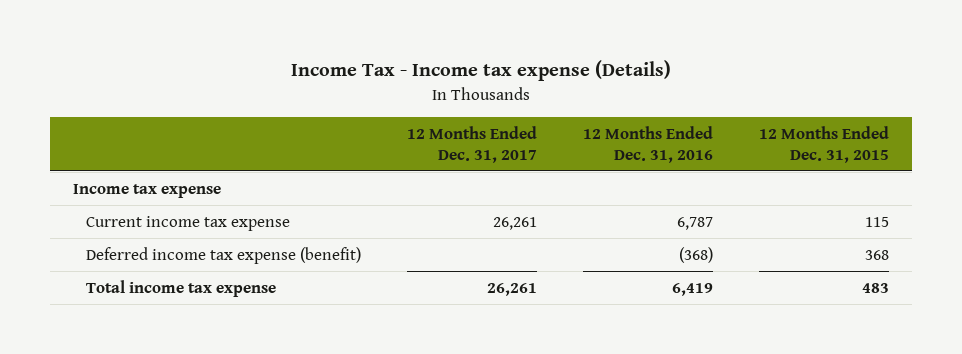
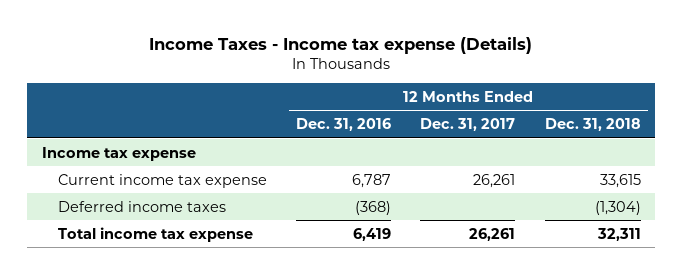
[291,60,672,82] Income Tax - Income tax expense (Details) -> [149,36,533,54] Income Taxes - Income tax expense (Details)
[759,125,890,163] 12 Months Ended Dec. 31, 2015 -> none
none -> [544,117,641,131] Dec. 31, 2018
[85,246,361,264] Deferred income tax expense (benefit) -> [57,200,226,212] Deferred income taxes

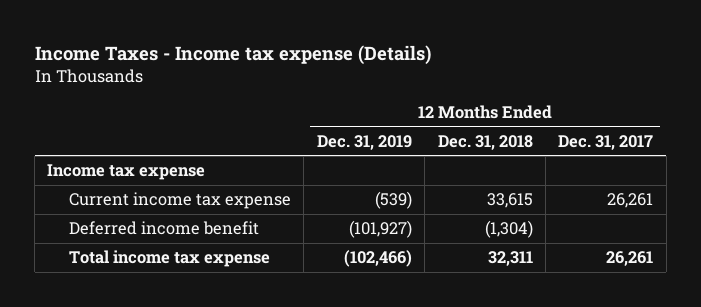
[296,117,392,131] Dec. 31, 2016 -> none
none -> [316,135,412,151] Dec. 31, 2019
[57,200,226,212] Deferred income taxes -> [69,221,260,236] Deferred income benefit

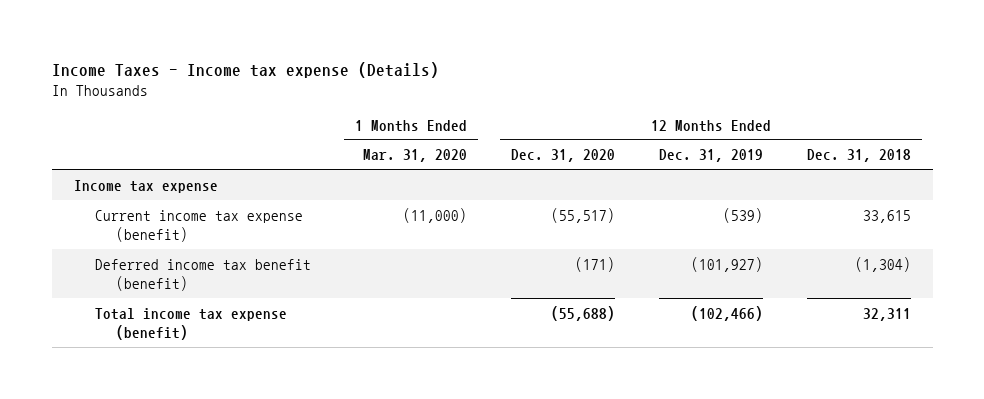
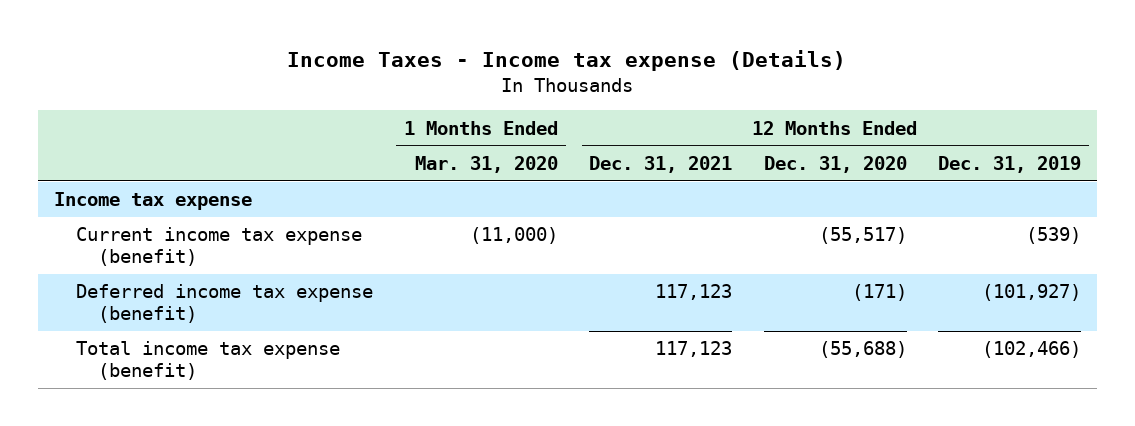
[806,149,911,163] Dec. 31, 2018 -> none
none -> [589,155,733,173] Dec. 31, 2021
[94,258,311,291] Deferred income tax benefit (benefit) -> [75,284,373,323] Deferred income tax expense (benefit)

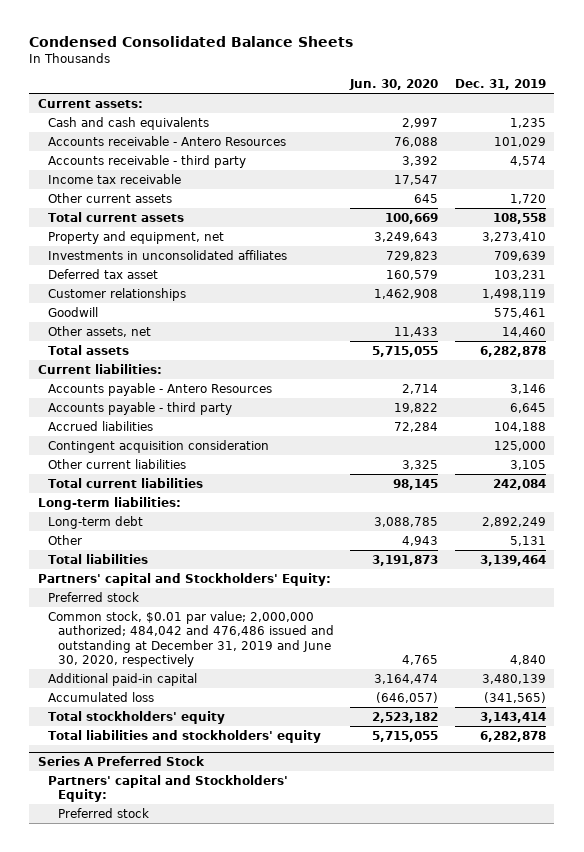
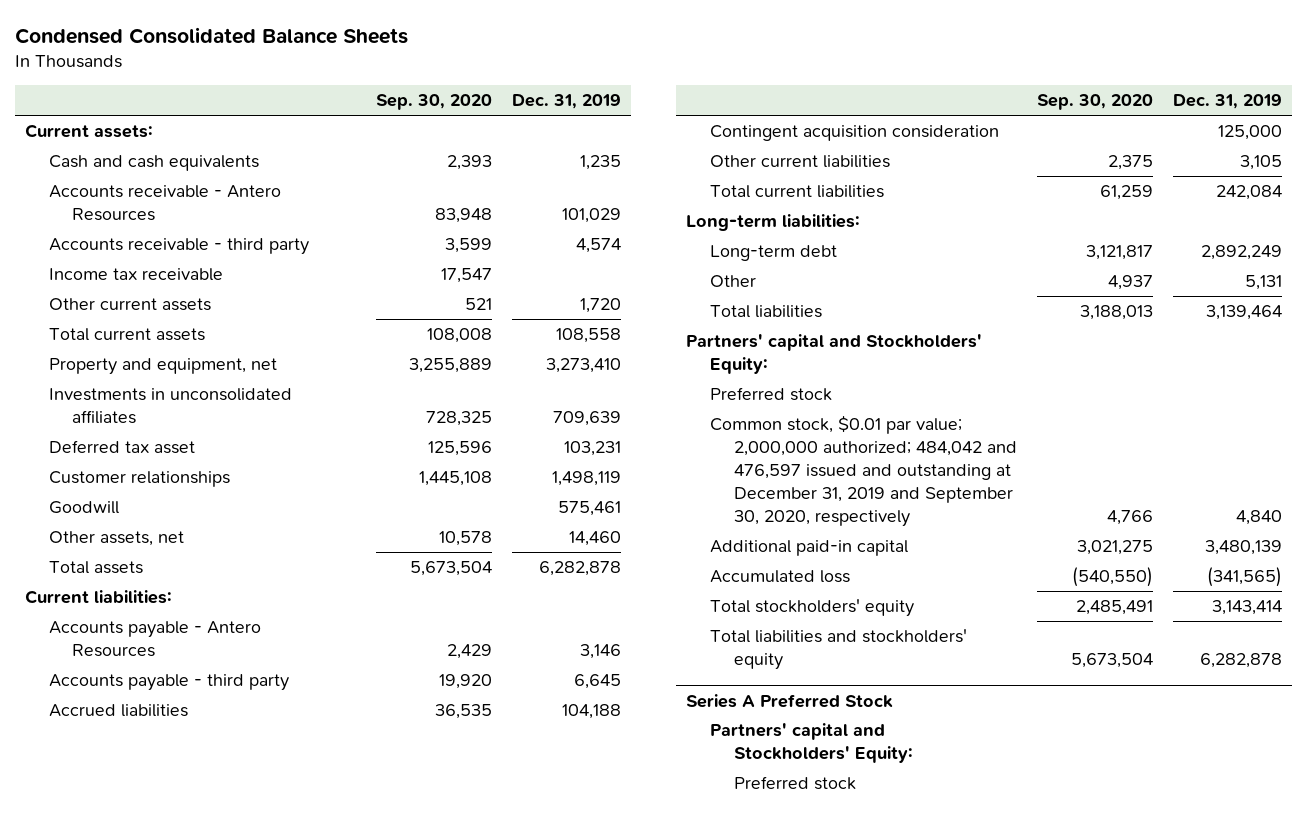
[349,79,439,91] Jun. 30, 2020 -> none
none -> [375,94,492,111] Sep. 30, 2020
[47,610,334,668] Common stock, $0.01 par value; 2,000,000 authorized; 484,042 and 476,486 issued and outstanding at December 31, 2019 and June 30, 2020, respectively -> [709,415,1017,528] Common stock, $0.01 par value; 2,000,000 authorized; 484,042 and 476,597 issued and outstanding at December 31, 2019 and September 30, 2020, respectively

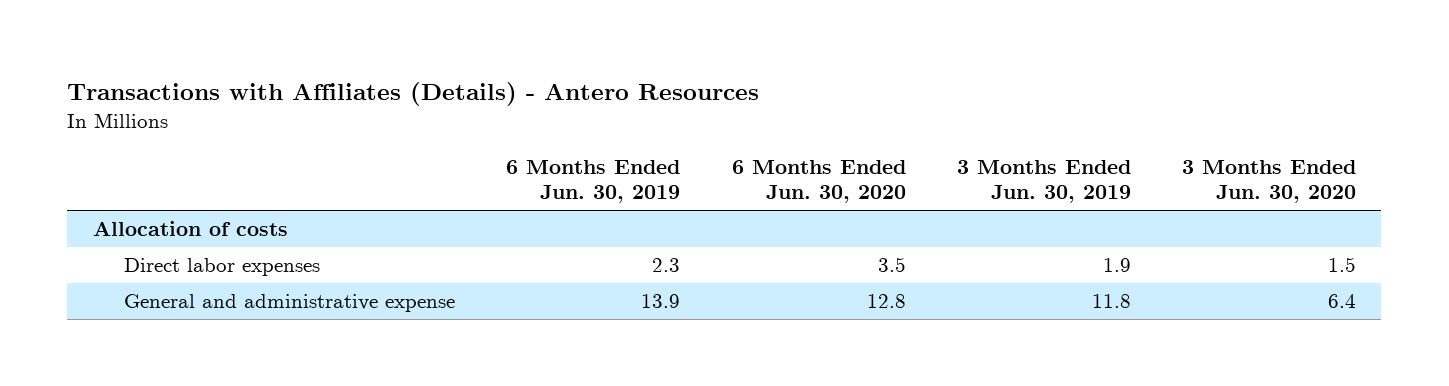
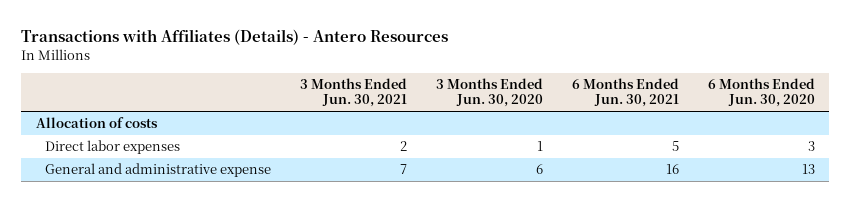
[506,160,681,204] 6 Months Ended Jun. 30, 2019 -> none
[956,160,1131,204] 3 Months Ended Jun. 30, 2019 -> none
none -> [299,78,407,108] 3 Months Ended Jun. 30, 2021
none -> [571,78,679,108] 6 Months Ended Jun. 30, 2021
[877,257,906,273] 3.5 -> [807,141,815,152] 3
[1327,257,1356,273] 1.5 -> [536,141,543,152] 1
[866,294,906,309] 12.8 -> [801,164,815,175] 13
[1327,294,1356,309] 6.4 -> [535,164,543,175] 6

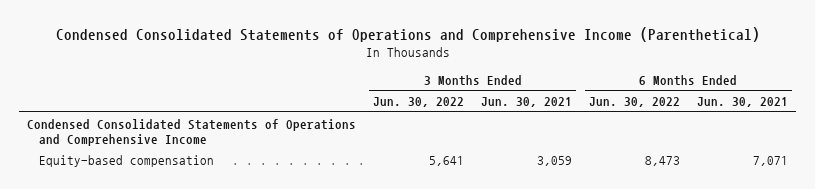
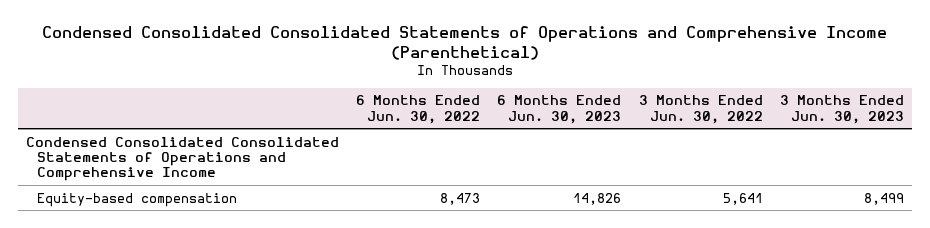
[55,26,760,42] Condensed Consolidated Statements of Operations and Comprehensive Income (Parenthetical) -> [41,25,887,60] Condensed Consolidated Consolidated Statements of Operations and Comprehensive Income (Parenthetical)
[481,97,573,108] Jun. 30, 2021 -> none
[696,97,788,108] Jun. 30, 2021 -> none
none -> [497,95,622,124] 6 Months Ended Jun. 30, 2023
none -> [779,95,904,124] 3 Months Ended Jun. 30, 2023
[27,118,357,146] Condensed Consolidated Statements of Operations and Comprehensive Income -> [26,136,340,182] Condensed Consolidated Consolidated Statements of Operations and Comprehensive Income

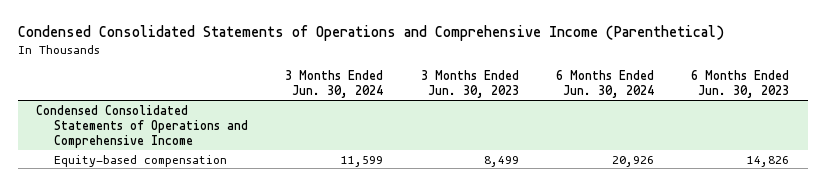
[41,25,887,60] Condensed Consolidated Consolidated Statements of Operations and Comprehensive Income (Parenthetical) -> [17,25,724,42] Condensed Consolidated Statements of Operations and Comprehensive Income (Parenthetical)
[356,95,481,124] 6 Months Ended Jun. 30, 2022 -> none
[638,95,763,124] 3 Months Ended Jun. 30, 2022 -> none
none -> [285,69,384,99] 3 Months Ended Jun. 30, 2024
none -> [556,69,655,99] 6 Months Ended Jun. 30, 2024
[26,136,340,182] Condensed Consolidated Consolidated Statements of Operations and Comprehensive Income -> [36,104,249,148] Condensed Consolidated Statements of Operations and Comprehensive Income

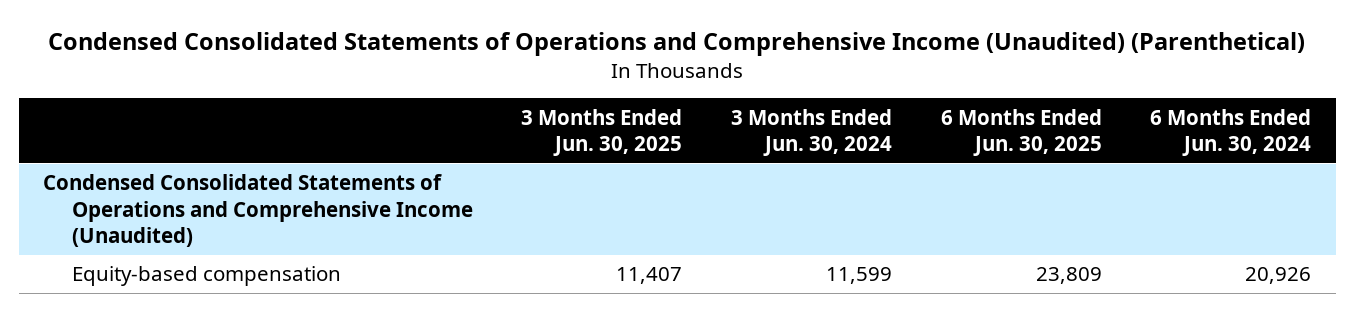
[17,25,724,42] Condensed Consolidated Statements of Operations and Comprehensive Income (Parenthetical) -> [48,32,1306,57] Condensed Consolidated Statements of Operations and Comprehensive Income (Unaudited) (Parenthetical)
[420,69,519,99] 3 Months Ended Jun. 30, 2023 -> none
[691,69,790,99] 6 Months Ended Jun. 30, 2023 -> none
none -> [521,108,683,156] 3 Months Ended Jun. 30, 2025
none -> [940,108,1102,156] 6 Months Ended Jun. 30, 2025
[36,104,249,148] Condensed Consolidated Statements of Operations and Comprehensive Income -> [42,174,473,248] Condensed Consolidated Statements of Operations and Comprehensive Income (Unaudited)

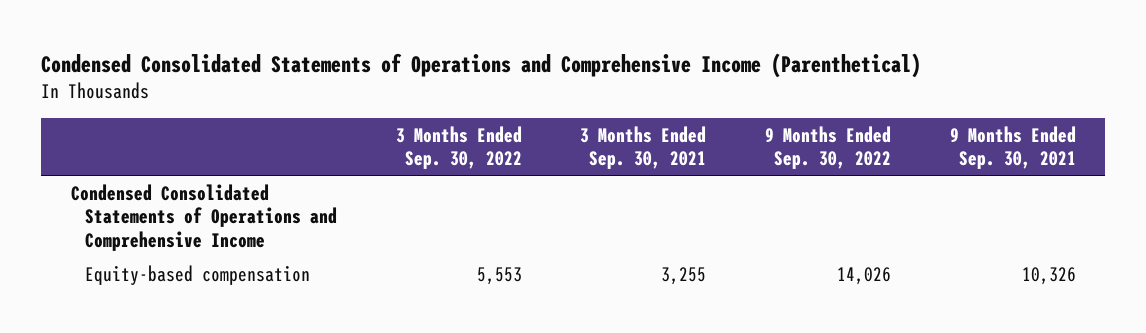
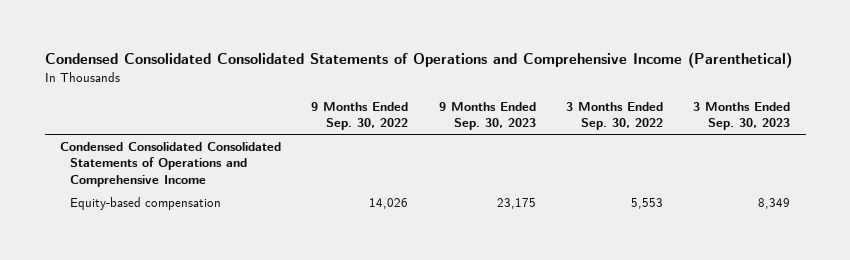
[41,52,922,78] Condensed Consolidated Statements of Operations and Comprehensive Income (Parenthetical) -> [44,52,792,69] Condensed Consolidated Consolidated Statements of Operations and Comprehensive Income (Parenthetical)
[580,125,707,170] 3 Months Ended Sep. 30, 2021 -> none
[949,125,1076,170] 9 Months Ended Sep. 30, 2021 -> none
none -> [438,101,536,130] 9 Months Ended Sep. 30, 2023
none -> [693,101,791,130] 3 Months Ended Sep. 30, 2023
[70,184,338,251] Condensed Consolidated Statements of Operations and Comprehensive Income -> [59,142,281,187] Condensed Consolidated Consolidated Statements of Operations and Comprehensive Income

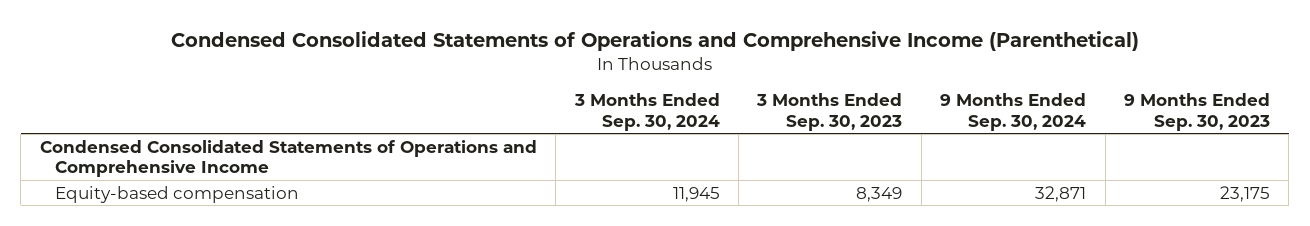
[44,52,792,69] Condensed Consolidated Consolidated Statements of Operations and Comprehensive Income (Parenthetical) -> [170,31,1139,52] Condensed Consolidated Statements of Operations and Comprehensive Income (Parenthetical)
[311,101,409,130] 9 Months Ended Sep. 30, 2022 -> none
[566,101,664,130] 3 Months Ended Sep. 30, 2022 -> none
none -> [573,92,720,131] 3 Months Ended Sep. 30, 2024
none -> [940,92,1087,131] 9 Months Ended Sep. 30, 2024
[59,142,281,187] Condensed Consolidated Consolidated Statements of Operations and Comprehensive Income -> [39,139,537,178] Condensed Consolidated Statements of Operations and Comprehensive Income

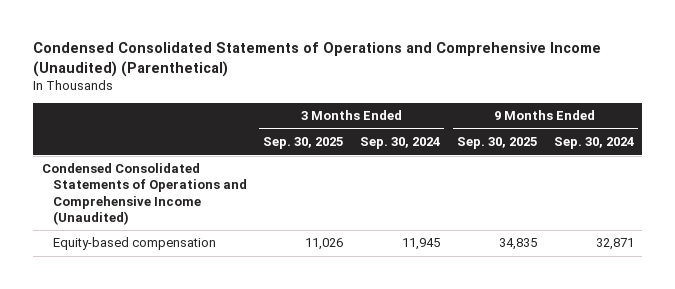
[170,31,1139,52] Condensed Consolidated Statements of Operations and Comprehensive Income (Parenthetical) -> [33,42,602,78] Condensed Consolidated Statements of Operations and Comprehensive Income (Unaudited) (Parenthetical)
[756,92,903,131] 3 Months Ended Sep. 30, 2023 -> none
[1123,92,1270,131] 9 Months Ended Sep. 30, 2023 -> none
none -> [263,137,344,150] Sep. 30, 2025
none -> [456,137,537,150] Sep. 30, 2025
[39,139,537,178] Condensed Consolidated Statements of Operations and Comprehensive Income -> [41,163,247,225] Condensed Consolidated Statements of Operations and Comprehensive Income (Unaudited)

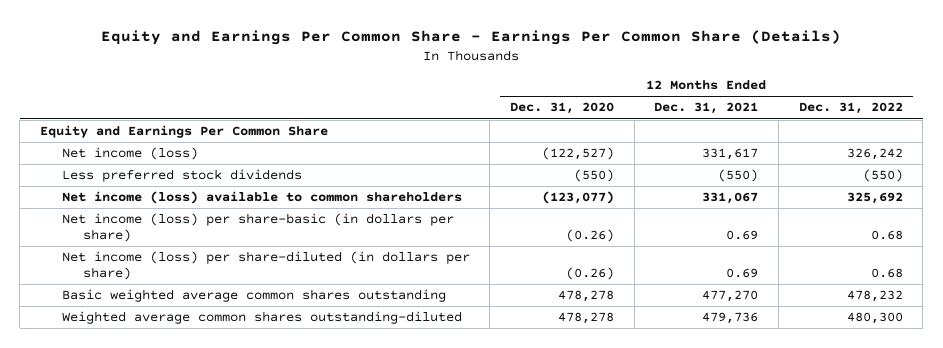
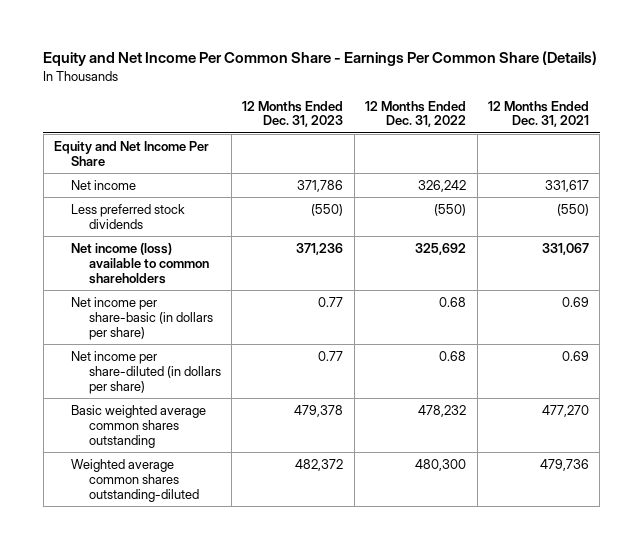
[101,30,842,46] Equity and Earnings Per Common Share - Earnings Per Common Share (Details) -> [43,51,598,67] Equity and Net Income Per Common Share - Earnings Per Common Share (Details)
[510,102,615,115] Dec. 31, 2020 -> none
none -> [242,100,344,128] 12 Months Ended Dec. 31, 2023
[39,125,328,139] Equity and Earnings Per Common Share -> [53,140,209,166] Equity and Net Income Per Share
[61,147,198,161] Net income (loss) -> [71,179,137,190] Net income
[61,213,454,243] Net income (loss) per share-basic (in dollars per share) -> [71,296,213,340] Net income per share-basic (in dollars per share)
[61,251,470,281] Net income (loss) per share-diluted (in dollars per share) -> [71,350,221,394] Net income per share-diluted (in dollars per share)

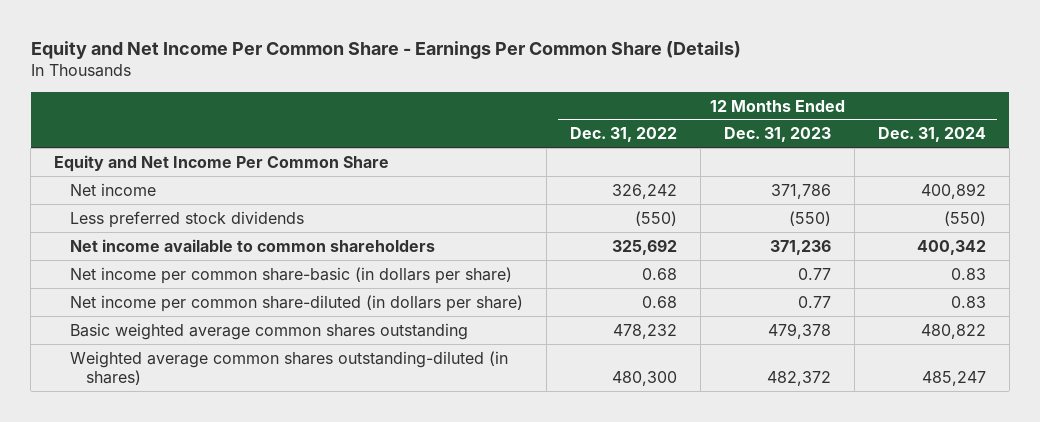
[487,100,589,128] 12 Months Ended Dec. 31, 2021 -> none
none -> [877,127,986,143] Dec. 31, 2024
[53,140,209,166] Equity and Net Income Per Share -> [54,154,390,172] Equity and Net Income Per Common Share
[71,242,209,284] Net income (loss) available to common shareholders -> [69,238,435,252] Net income available to common shareholders
[71,296,213,340] Net income per share-basic (in dollars per share) -> [69,266,512,284] Net income per common share-basic (in dollars per share)
[71,350,221,394] Net income per share-diluted (in dollars per share) -> [69,294,523,312] Net income per common share-diluted (in dollars per share)
[71,458,199,502] Weighted average common shares outstanding-diluted -> [69,350,508,386] Weighted average common shares outstanding-diluted (in shares)

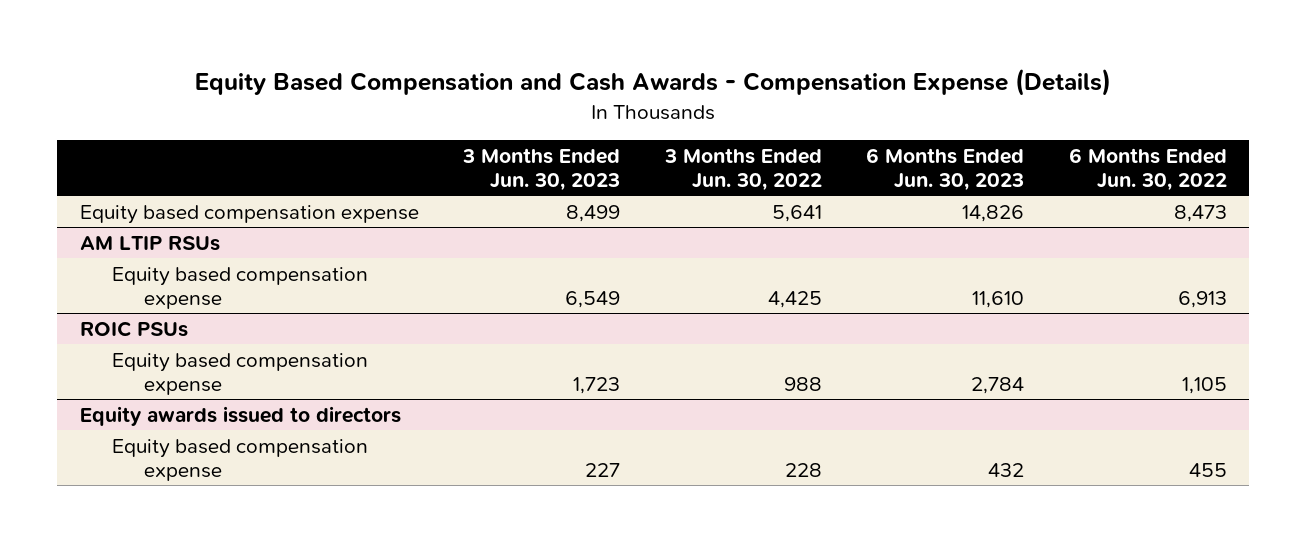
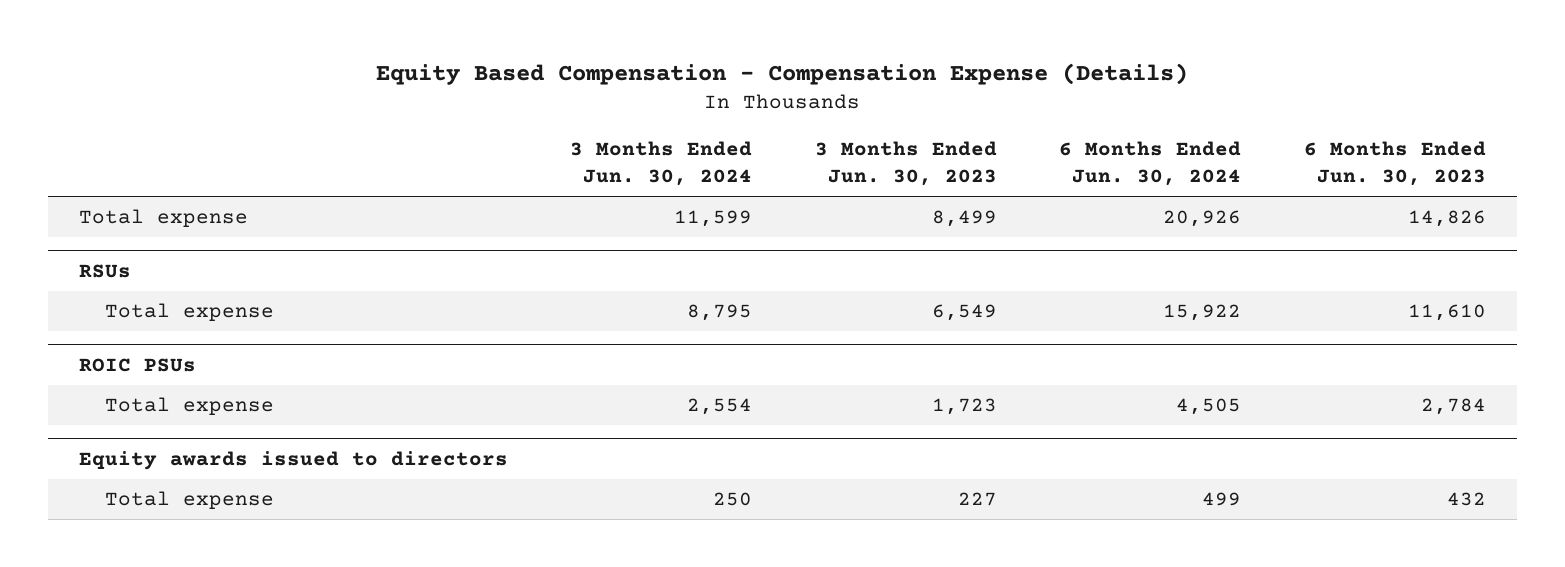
[195,68,1112,97] Equity Based Compensation and Cash Awards - Compensation Expense (Details) -> [376,63,1189,86] Equity Based Compensation - Compensation Expense (Details)
[663,147,822,192] 3 Months Ended Jun. 30, 2022 -> none
[1069,147,1228,192] 6 Months Ended Jun. 30, 2022 -> none
none -> [570,141,753,187] 3 Months Ended Jun. 30, 2024
none -> [1059,141,1242,187] 6 Months Ended Jun. 30, 2024
[79,235,220,251] AM LTIP RSUs -> none
[79,204,419,224] Equity based compensation expense -> [78,209,248,228] Total expense
none -> [78,263,131,278] RSUs
[111,266,368,310] Equity based compensation expense -> [104,303,274,322] Total expense
[111,352,368,396] Equity based compensation expense -> [104,397,274,416] Total expense
[111,438,368,482] Equity based compensation expense -> [104,491,274,510] Total expense

